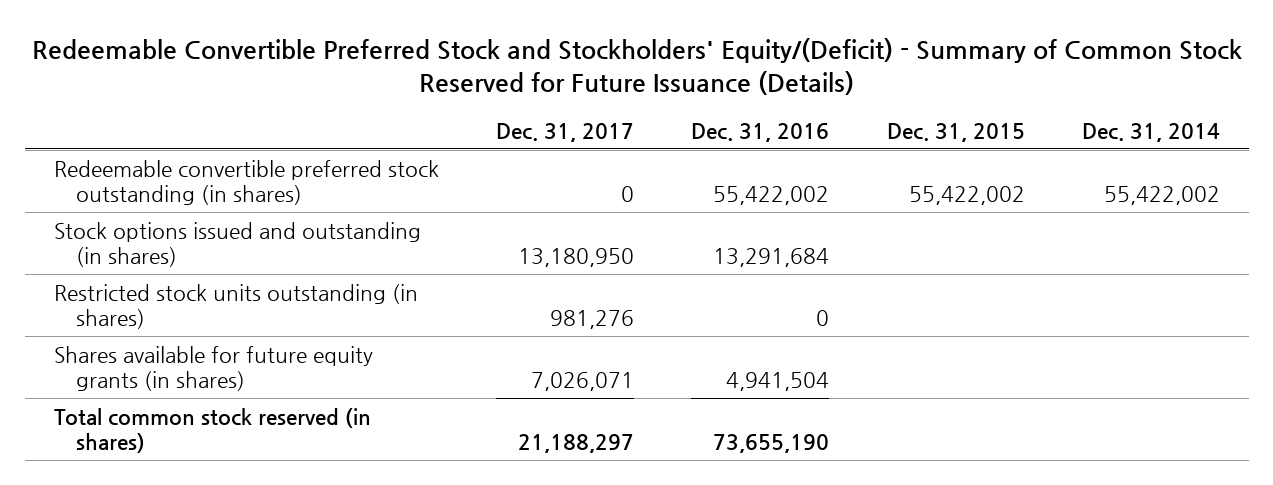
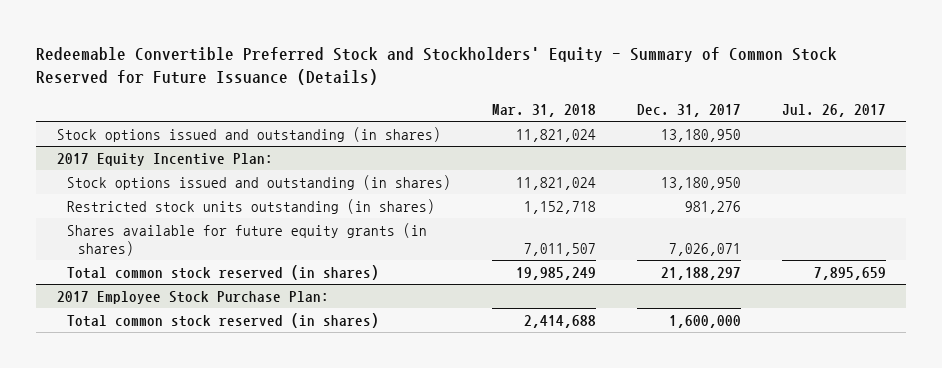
[31,37,1242,95] Redeemable Convertible Preferred Stock and Stockholders' Equity/(Deficit) - Summary of Common Stock Reserved for Future Issuance (Details) -> [36,47,838,86] Redeemable Convertible Preferred Stock and Stockholders' Equity - Summary of Common Stock Reserved for Future Issuance (Details)
[691,122,830,142] Dec. 31, 2016 -> none
[886,122,1025,142] Dec. 31, 2015 -> none
[1081,122,1220,142] Dec. 31, 2014 -> none
none -> [491,103,596,117] Mar. 31, 2018
none -> [781,103,886,117] Jul. 26, 2017
[53,159,439,205] Redeemable convertible preferred stock outstanding (in shares) -> none
none -> [56,152,273,166] 2017 Equity Incentive Plan:
none -> [67,174,452,190] Stock options issued and outstanding (in shares)
none -> [56,290,329,304] 2017 Employee Stock Purchase Plan:
none -> [67,312,380,328] Total common stock reserved (in shares)

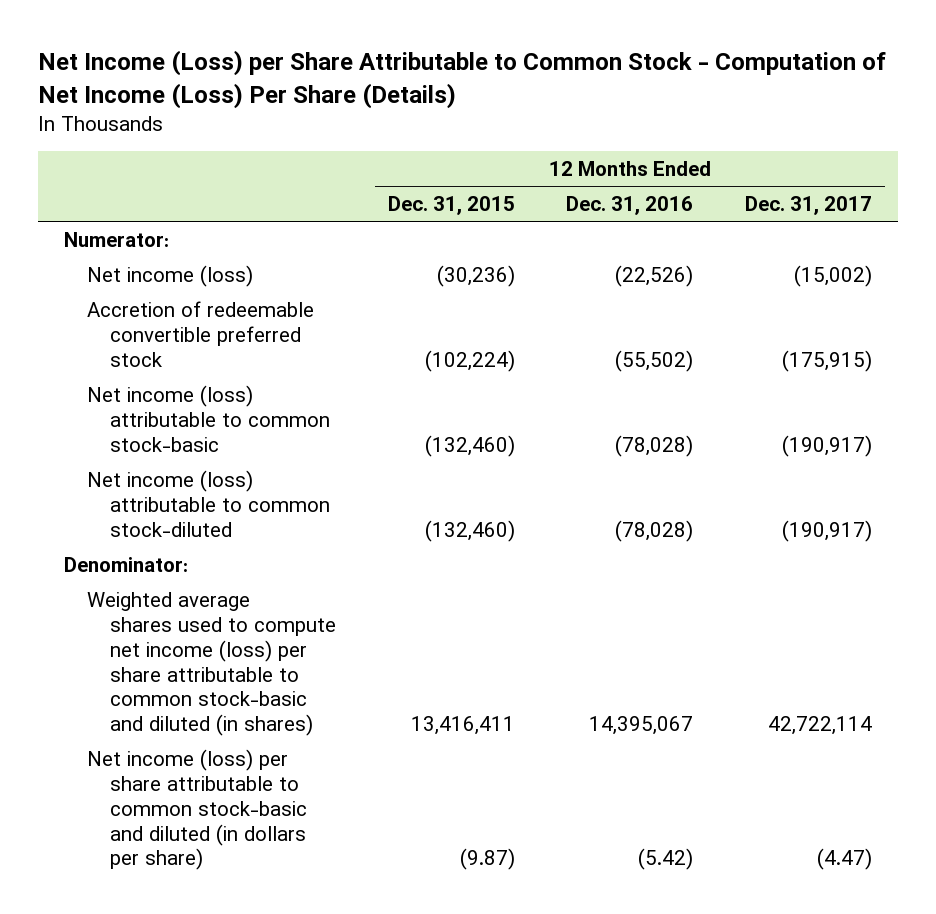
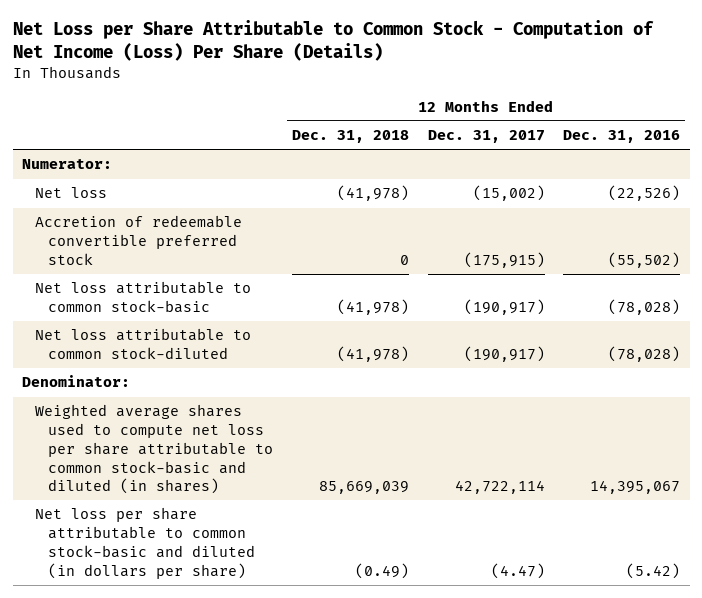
[38,50,887,109] Net Income (Loss) per Share Attributable to Common Stock - Computation of Net Income (Loss) Per Share (Details) -> [12,20,654,61] Net Loss per Share Attributable to Common Stock - Computation of Net Income (Loss) Per Share (Details)
[387,195,515,215] Dec. 31, 2015 -> none
none -> [291,130,409,144] Dec. 31, 2018
[86,264,253,287] Net income (loss) -> [34,187,107,199] Net loss
[86,384,330,452] Net income (loss) attributable to common stock-basic -> [34,281,251,314] Net loss attributable to common stock-basic
[86,469,330,537] Net income (loss) attributable to common stock-diluted -> [34,328,251,360] Net loss attributable to common stock-diluted
[86,591,336,737] Weighted average shares used to compute net income (loss) per share attributable to common stock-basic and diluted (in shares) -> [34,404,273,495] Weighted average shares used to compute net loss per share attributable to common stock-basic and diluted (in shares)
[86,748,307,871] Net income (loss) per share attributable to common stock-basic and diluted (in dollars per share) -> [34,507,255,579] Net loss per share attributable to common stock-basic and diluted (in dollars per share)

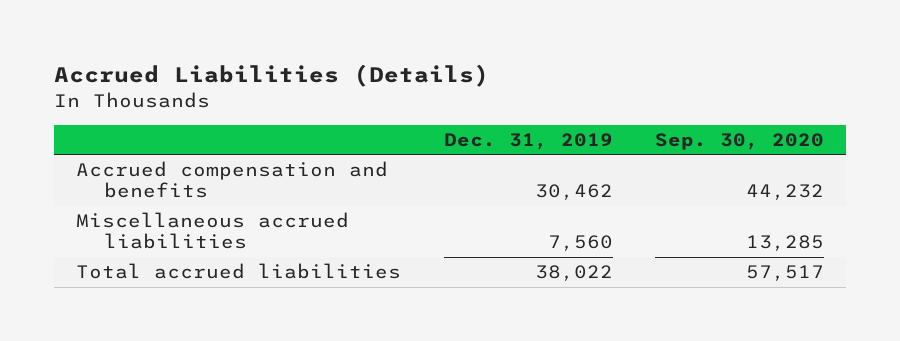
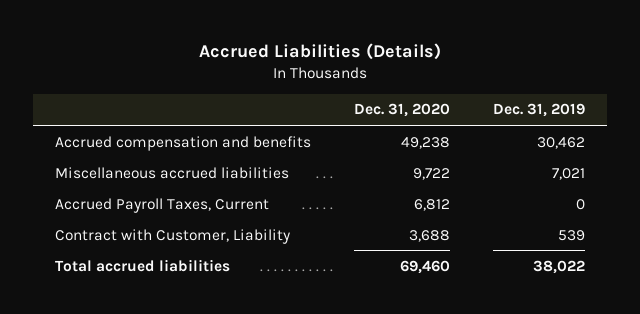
[655,132,825,150] Sep. 30, 2020 -> none
none -> [354,103,451,118] Dec. 31, 2020
[547,235,613,252] 7,560 -> [552,167,586,180] 7,021
none -> [55,197,270,213] Accrued Payroll Taxes, Current
none -> [55,228,291,244] Contract with Customer, Liability

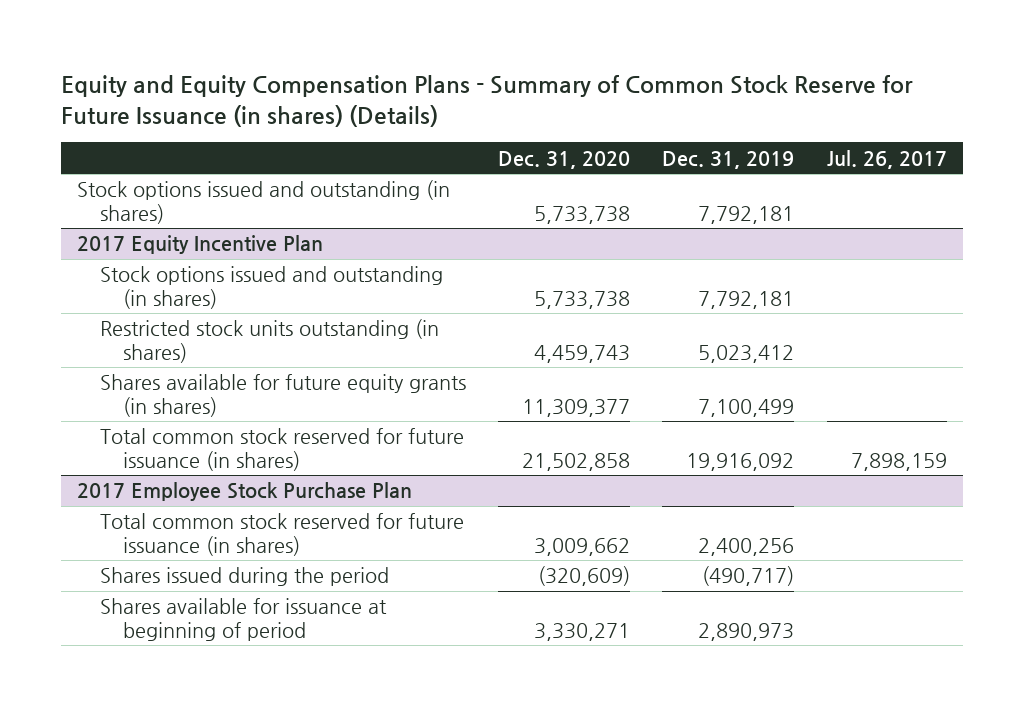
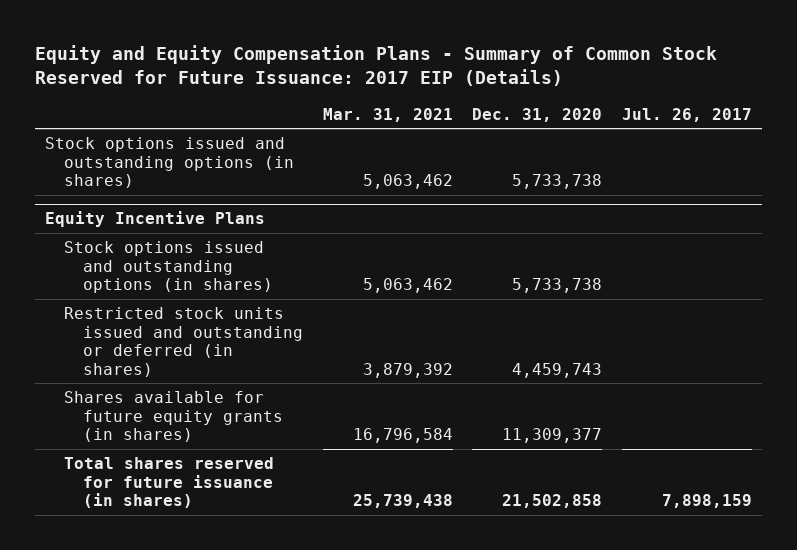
[60,74,913,127] Equity and Equity Compensation Plans - Summary of Common Stock Reserve for Future Issuance (in shares) (Details) -> [35,44,718,87] Equity and Equity Compensation Plans - Summary of Common Stock Reserved for Future Issuance: 2017 EIP (Details)
[662,150,795,169] Dec. 31, 2019 -> none
none -> [322,107,453,122] Mar. 31, 2021
[76,180,450,224] Stock options issued and outstanding (in shares) -> [45,136,295,189] Stock options issued and outstanding options (in shares)
[76,235,323,255] 2017 Equity Incentive Plan -> [45,211,266,228] Equity Incentive Plans
[99,266,443,309] Stock options issued and outstanding (in shares) -> [64,240,273,294] Stock options issued and outstanding options (in shares)
[99,319,439,363] Restricted stock units outstanding (in shares) -> [64,306,303,378] Restricted stock units issued and outstanding or deferred (in shares)
[76,482,412,502] 2017 Employee Stock Purchase Plan -> none
[99,513,464,556] Total common stock reserved for future issuance (in shares) -> none
[99,567,389,587] Shares issued during the period -> none
[99,598,387,641] Shares available for issuance at beginning of period -> none
[99,428,464,471] Total common stock reserved for future issuance (in shares) -> [64,456,275,509] Total shares reserved for future issuance (in shares)

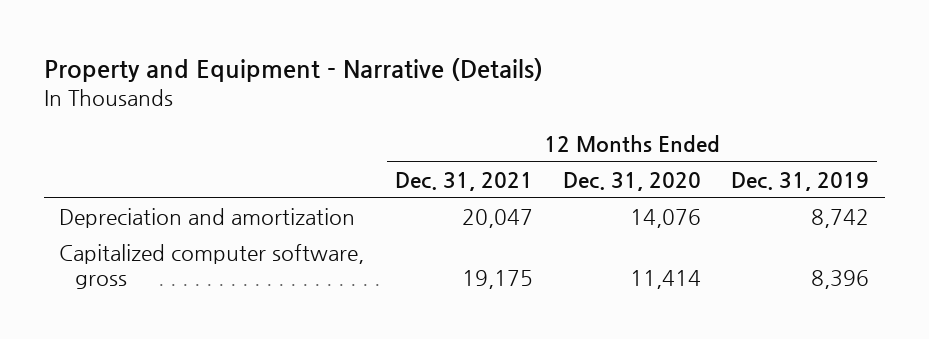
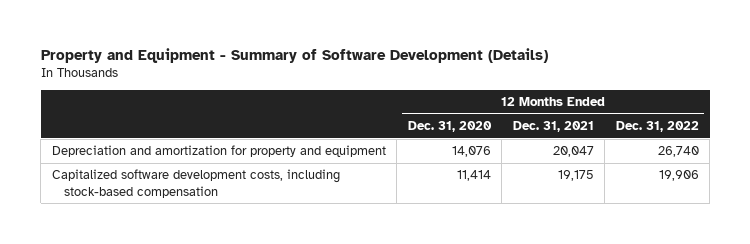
[44,57,544,82] Property and Equipment - Narrative (Details) -> [40,48,548,64] Property and Equipment - Summary of Software Development (Details)
[731,171,870,191] Dec. 31, 2019 -> none
none -> [615,120,699,132] Dec. 31, 2022
[59,208,356,229] Depreciation and amortization -> [51,145,386,158] Depreciation and amortization for property and equipment
[59,244,365,289] Capitalized computer software, gross -> [51,169,340,198] Capitalized software development costs, including stock-based compensation

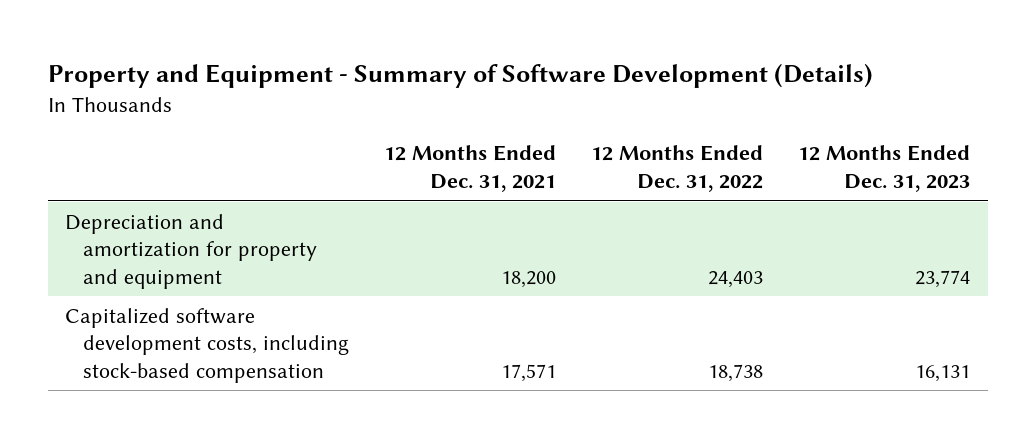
[407,120,492,132] Dec. 31, 2020 -> none
none -> [798,145,971,192] 12 Months Ended Dec. 31, 2023
[552,146,594,158] 20,047 -> [501,270,557,288] 18,200
[657,146,699,158] 26,740 -> [708,270,764,288] 24,403
[557,170,594,182] 19,175 -> [501,363,557,382] 17,571
[658,170,699,182] 19,906 -> [708,363,764,382] 18,738

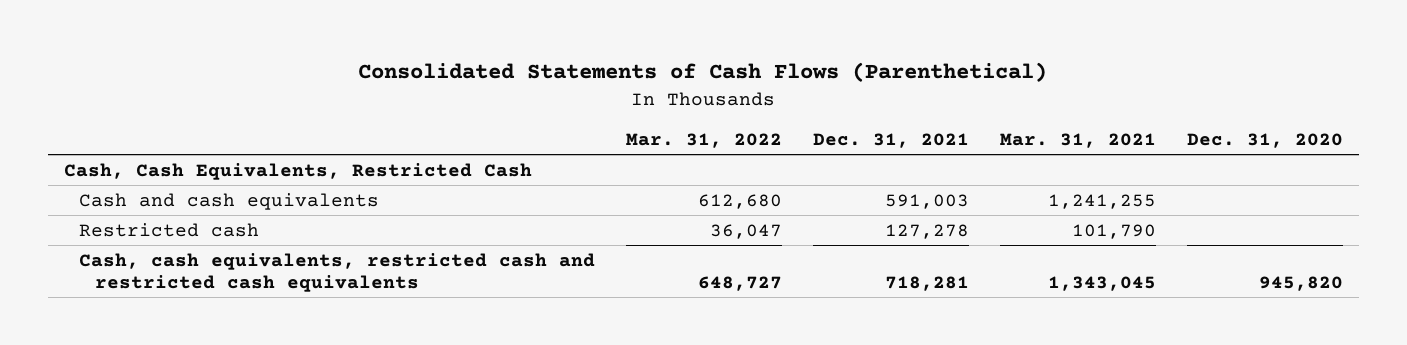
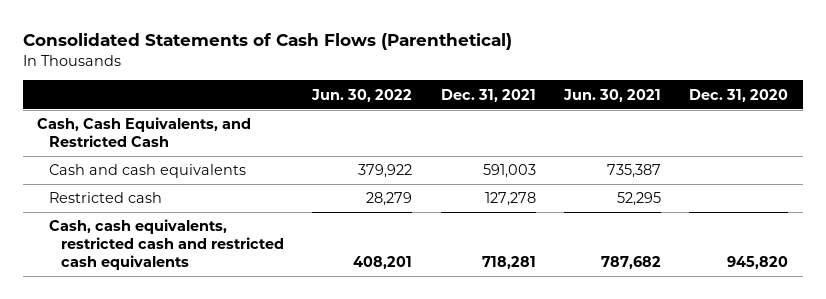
[626,132,783,148] Mar. 31, 2022 -> none
[1000,132,1157,148] Mar. 31, 2021 -> none
none -> [311,88,413,102] Jun. 30, 2022
none -> [562,88,661,102] Jun. 30, 2021
[63,162,532,180] Cash, Cash Equivalents, Restricted Cash -> [37,117,252,148] Cash, Cash Equivalents, and Restricted Cash

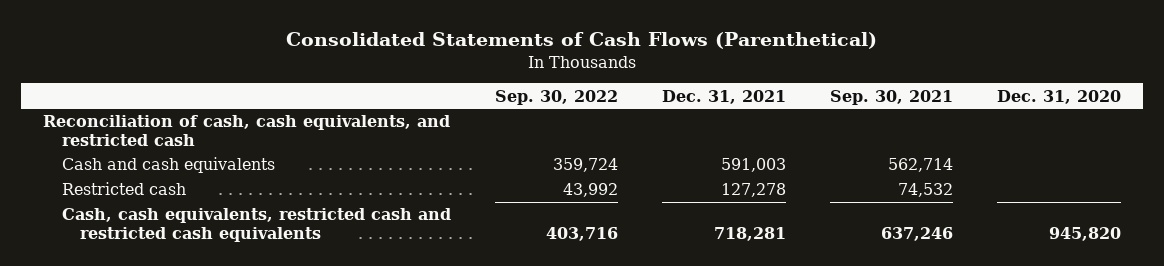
[311,88,413,102] Jun. 30, 2022 -> none
[562,88,661,102] Jun. 30, 2021 -> none
none -> [494,89,618,105] Sep. 30, 2022
none -> [830,89,954,105] Sep. 30, 2021
[37,117,252,148] Cash, Cash Equivalents, and Restricted Cash -> [43,115,451,146] Reconciliation of cash, cash equivalents, and restricted cash

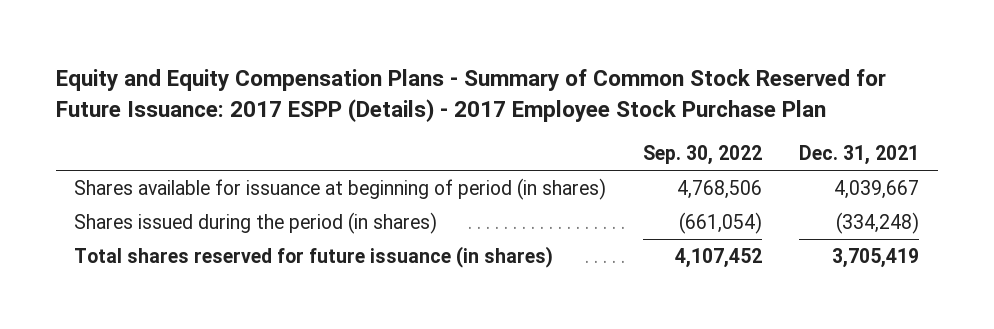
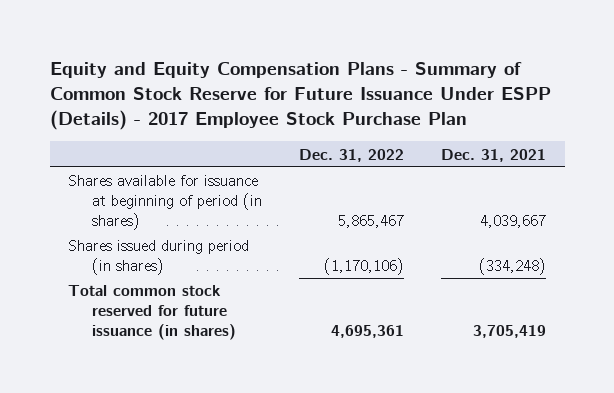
[55,69,886,122] Equity and Equity Compensation Plans - Summary of Common Stock Reserved for Future Issuance: 2017 ESPP (Details) - 2017 Employee Stock Purchase Plan -> [49,61,551,131] Equity and Equity Compensation Plans - Summary of Common Stock Reserve for Future Issuance Under ESPP (Details) - 2017 Employee Stock Purchase Plan
[643,145,763,166] Sep. 30, 2022 -> none
none -> [298,148,404,162] Dec. 31, 2022
[74,211,438,234] Shares issued during the period (in shares) -> [68,240,250,276] Shares issued during period (in shares)
[74,245,554,268] Total shares reserved for future issuance (in shares) -> [68,285,236,341] Total common stock reserved for future issuance (in shares)

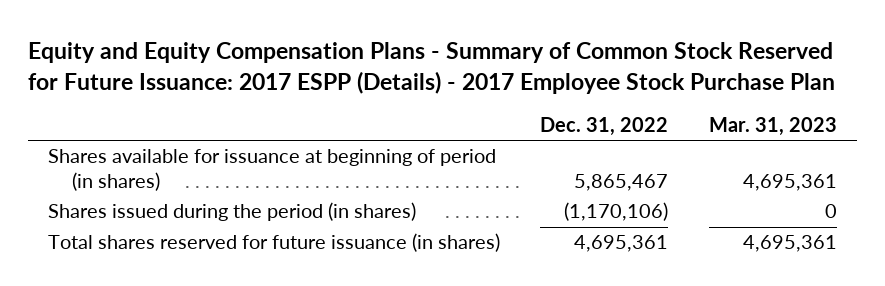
[49,61,551,131] Equity and Equity Compensation Plans - Summary of Common Stock Reserve for Future Issuance Under ESPP (Details) - 2017 Employee Stock Purchase Plan -> [28,42,836,94] Equity and Equity Compensation Plans - Summary of Common Stock Reserved for Future Issuance: 2017 ESPP (Details) - 2017 Employee Stock Purchase Plan
[441,148,547,162] Dec. 31, 2021 -> none
none -> [708,117,837,137] Mar. 31, 2023
[68,240,250,276] Shares issued during period (in shares) -> [48,202,417,222] Shares issued during the period (in shares)
[68,285,236,341] Total common stock reserved for future issuance (in shares) -> [48,233,501,253] Total shares reserved for future issuance (in shares)

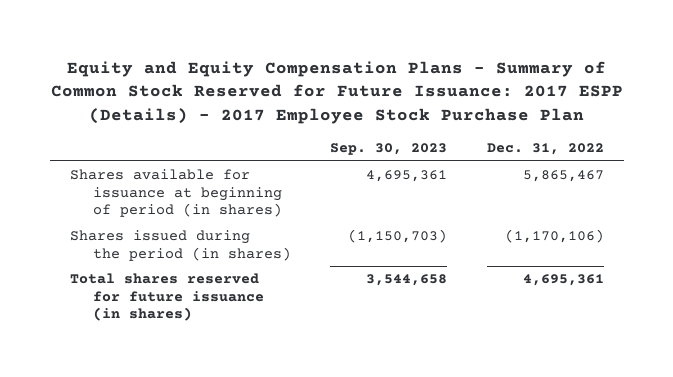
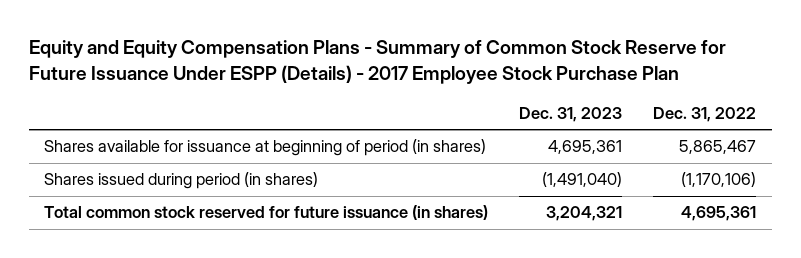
[50,61,623,124] Equity and Equity Compensation Plans - Summary of Common Stock Reserved for Future Issuance: 2017 ESPP (Details) - 2017 Employee Stock Purchase Plan -> [28,40,726,85] Equity and Equity Compensation Plans - Summary of Common Stock Reserve for Future Issuance Under ESPP (Details) - 2017 Employee Stock Purchase Plan
[330,143,448,156] Sep. 30, 2023 -> none
none -> [519,106,623,122] Dec. 31, 2023
[69,230,291,261] Shares issued during the period (in shares) -> [44,172,319,190] Shares issued during period (in shares)
[69,273,264,322] Total shares reserved for future issuance (in shares) -> [44,205,489,221] Total common stock reserved for future issuance (in shares)

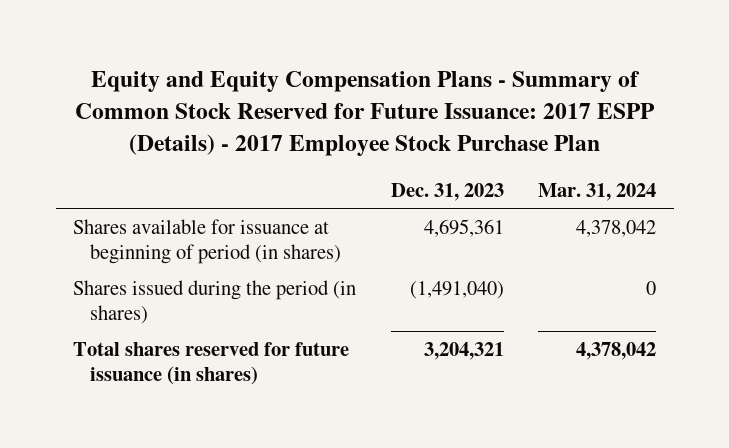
[28,40,726,85] Equity and Equity Compensation Plans - Summary of Common Stock Reserve for Future Issuance Under ESPP (Details) - 2017 Employee Stock Purchase Plan -> [74,71,655,156] Equity and Equity Compensation Plans - Summary of Common Stock Reserved for Future Issuance: 2017 ESPP (Details) - 2017 Employee Stock Purchase Plan
[653,106,757,122] Dec. 31, 2022 -> none
none -> [538,182,657,201] Mar. 31, 2024
[44,172,319,190] Shares issued during period (in shares) -> [72,280,356,324] Shares issued during the period (in shares)
[44,205,489,221] Total common stock reserved for future issuance (in shares) -> [72,342,349,385] Total shares reserved for future issuance (in shares)

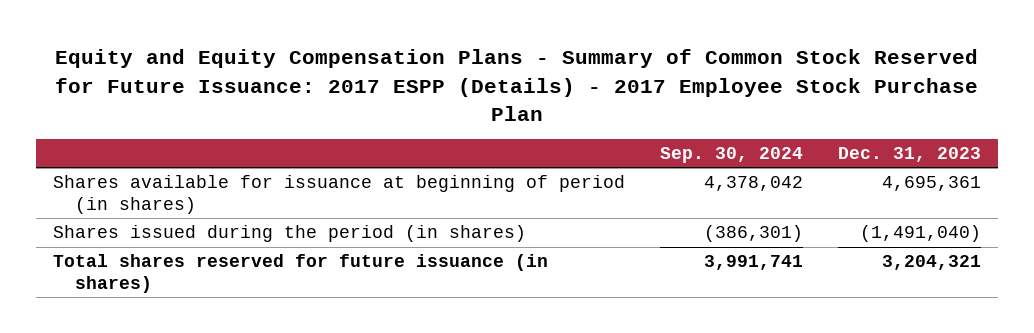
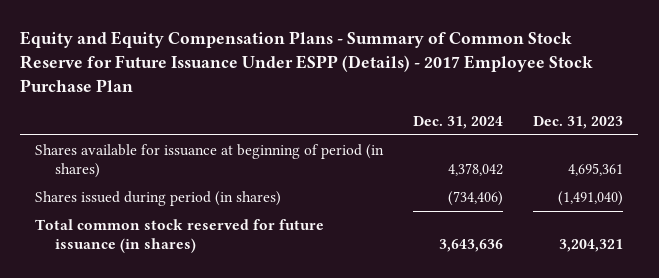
[55,49,979,121] Equity and Equity Compensation Plans - Summary of Common Stock Reserved for Future Issuance: 2017 ESPP (Details) - 2017 Employee Stock Purchase Plan -> [20,31,594,92] Equity and Equity Compensation Plans - Summary of Common Stock Reserve for Future Issuance Under ESPP (Details) - 2017 Employee Stock Purchase Plan
[660,147,804,164] Sep. 30, 2024 -> none
none -> [413,115,504,129] Dec. 31, 2024
[53,225,527,243] Shares issued during the period (in shares) -> [35,190,282,206] Shares issued during period (in shares)
[53,254,549,293] Total shares reserved for future issuance (in shares) -> [35,218,325,254] Total common stock reserved for future issuance (in shares)

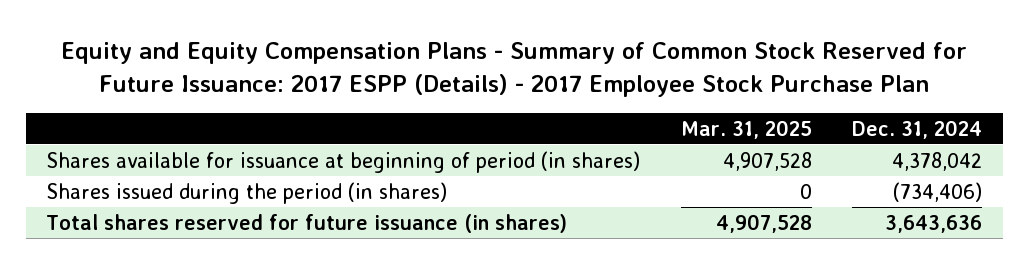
[20,31,594,92] Equity and Equity Compensation Plans - Summary of Common Stock Reserve for Future Issuance Under ESPP (Details) - 2017 Employee Stock Purchase Plan -> [61,41,968,97] Equity and Equity Compensation Plans - Summary of Common Stock Reserved for Future Issuance: 2017 ESPP (Details) - 2017 Employee Stock Purchase Plan
[533,115,624,129] Dec. 31, 2023 -> none
none -> [680,119,812,139] Mar. 31, 2025
[35,190,282,206] Shares issued during period (in shares) -> [45,181,447,204] Shares issued during the period (in shares)
[35,218,325,254] Total common stock reserved for future issuance (in shares) -> [45,213,567,233] Total shares reserved for future issuance (in shares)

